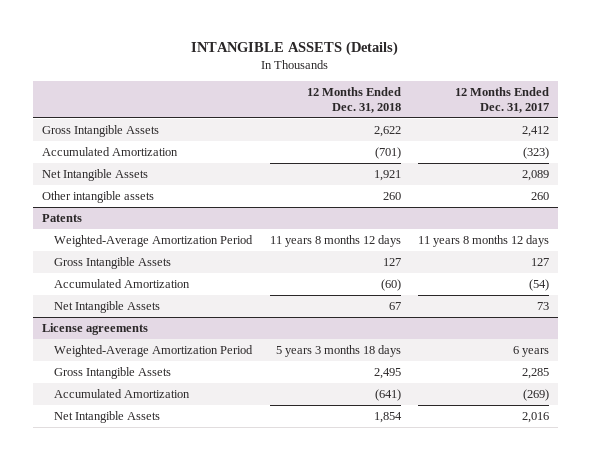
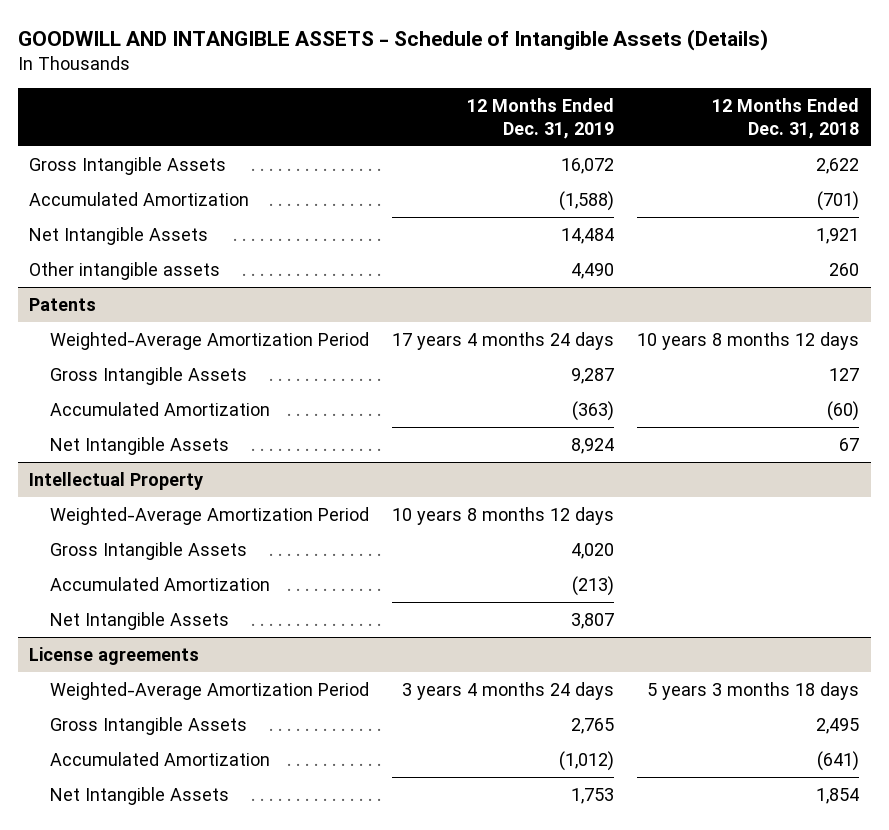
[191,41,399,57] INTANGIBLE ASSETS (Details) -> [17,28,768,51] GOODWILL AND INTANGIBLE ASSETS - Schedule of Intangible Assets (Details)
[455,87,550,113] 12 Months Ended Dec. 31, 2017 -> none
none -> [467,97,615,139] 12 Months Ended Dec. 31, 2019
[269,235,401,248] 11 years 8 months 12 days -> [637,331,860,350] 10 years 8 months 12 days
none -> [29,471,204,490] Intellectual Property
none -> [49,506,369,525] Weighted-Average Amortization Period
none -> [49,541,247,560] Gross Intangible Assets
none -> [49,576,270,591] Accumulated Amortization
none -> [49,611,229,630] Net Intangible Assets

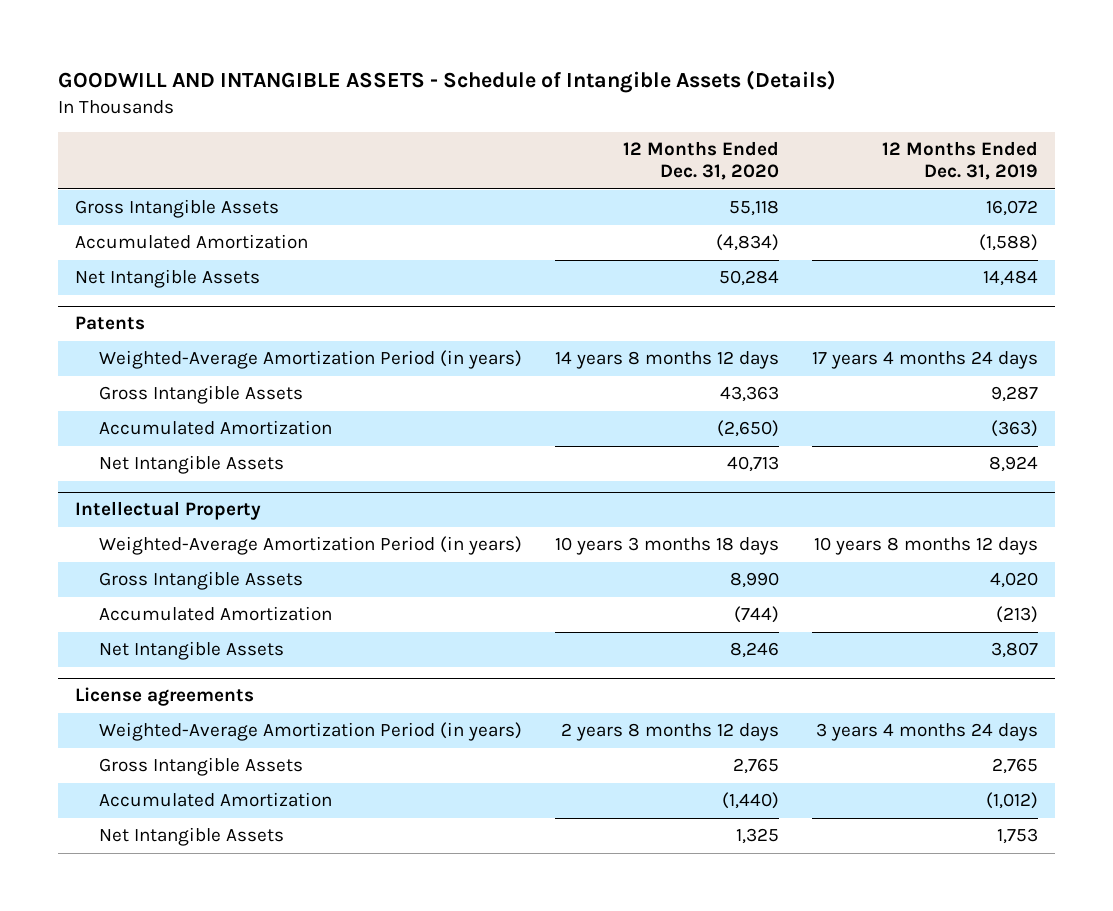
[712,97,860,139] 12 Months Ended Dec. 31, 2018 -> none
none -> [623,141,780,181] 12 Months Ended Dec. 31, 2020
[29,261,221,280] Other intangible assets -> none
[49,331,369,350] Weighted-Average Amortization Period -> [99,350,523,370] Weighted-Average Amortization Period (in years)
[49,506,369,525] Weighted-Average Amortization Period -> [99,536,523,556] Weighted-Average Amortization Period (in years)
[49,681,369,700] Weighted-Average Amortization Period -> [99,722,523,742] Weighted-Average Amortization Period (in years)

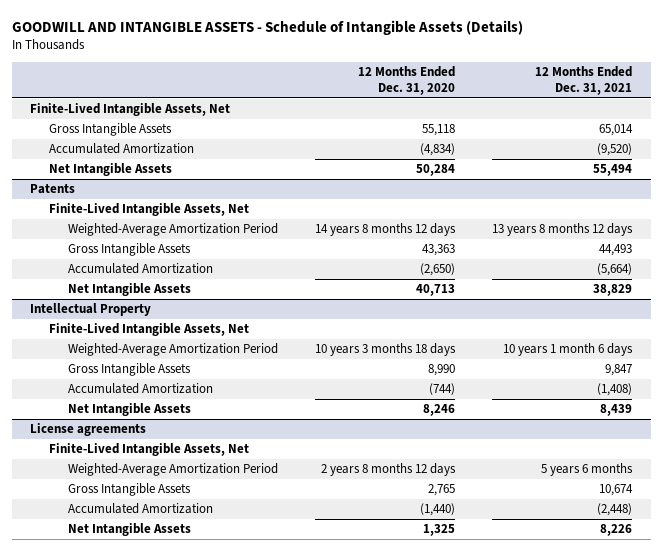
[882,141,1039,181] 12 Months Ended Dec. 31, 2019 -> none
none -> [535,66,633,95] 12 Months Ended Dec. 31, 2021
none -> [30,103,231,117] Finite-Lived Intangible Assets, Net
none -> [49,203,250,217] Finite-Lived Intangible Assets, Net
[99,350,523,370] Weighted-Average Amortization Period (in years) -> [68,223,279,237] Weighted-Average Amortization Period
none -> [49,323,250,337] Finite-Lived Intangible Assets, Net
[99,536,523,556] Weighted-Average Amortization Period (in years) -> [68,343,279,357] Weighted-Average Amortization Period
none -> [49,443,250,457] Finite-Lived Intangible Assets, Net
[99,722,523,742] Weighted-Average Amortization Period (in years) -> [68,463,279,477] Weighted-Average Amortization Period

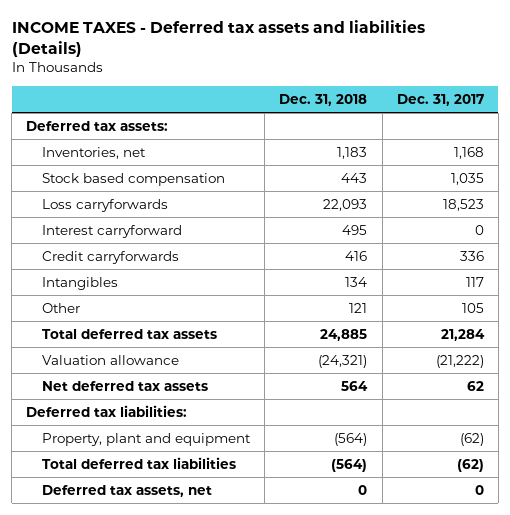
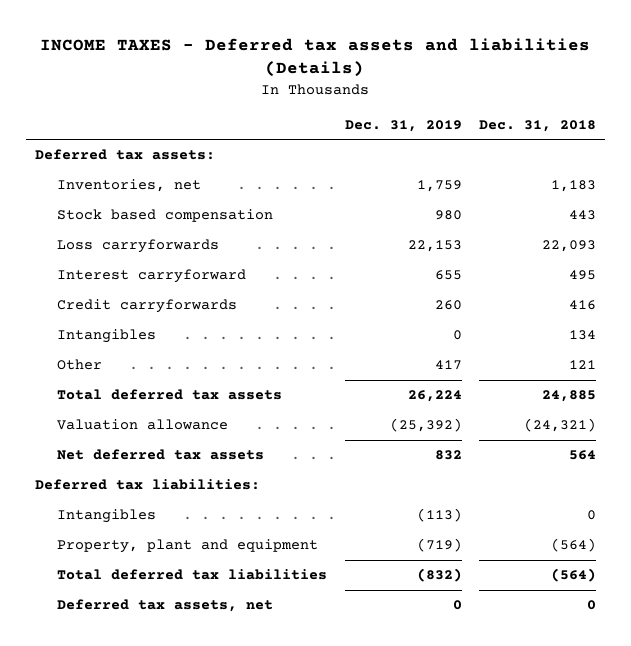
[396,93,484,106] Dec. 31, 2017 -> none
none -> [344,119,462,132] Dec. 31, 2019
none -> [57,509,157,524] Intangibles

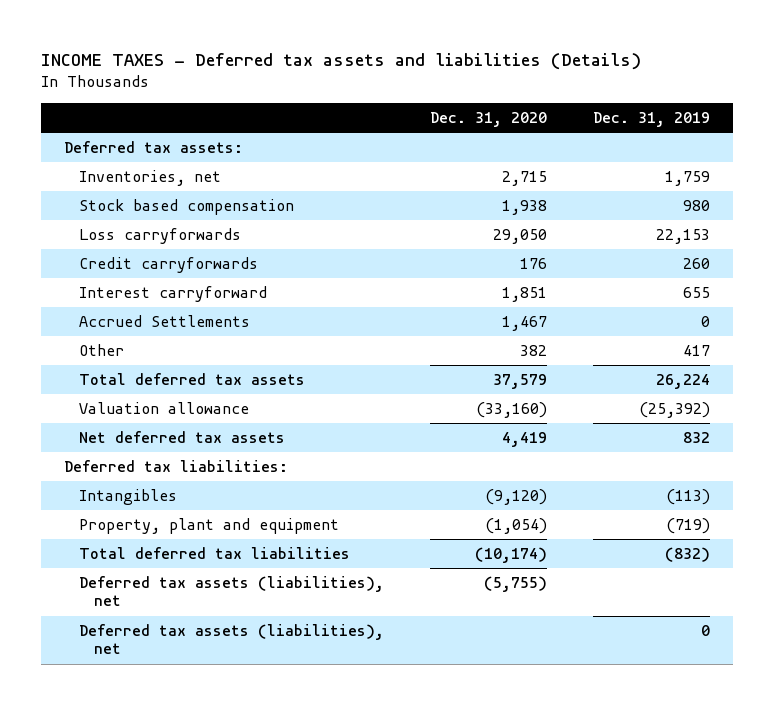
[479,119,597,132] Dec. 31, 2018 -> none
none -> [430,111,548,127] Dec. 31, 2020
[57,329,157,344] Intangibles -> none
[57,269,247,284] Interest carryforward -> [78,286,267,303] Interest carryforward
none -> [78,315,250,328] Accrued Settlements
none -> [78,576,384,607] Deferred tax assets (liabilities), net
[57,599,274,613] Deferred tax assets, net -> [78,624,384,655] Deferred tax assets (liabilities), net

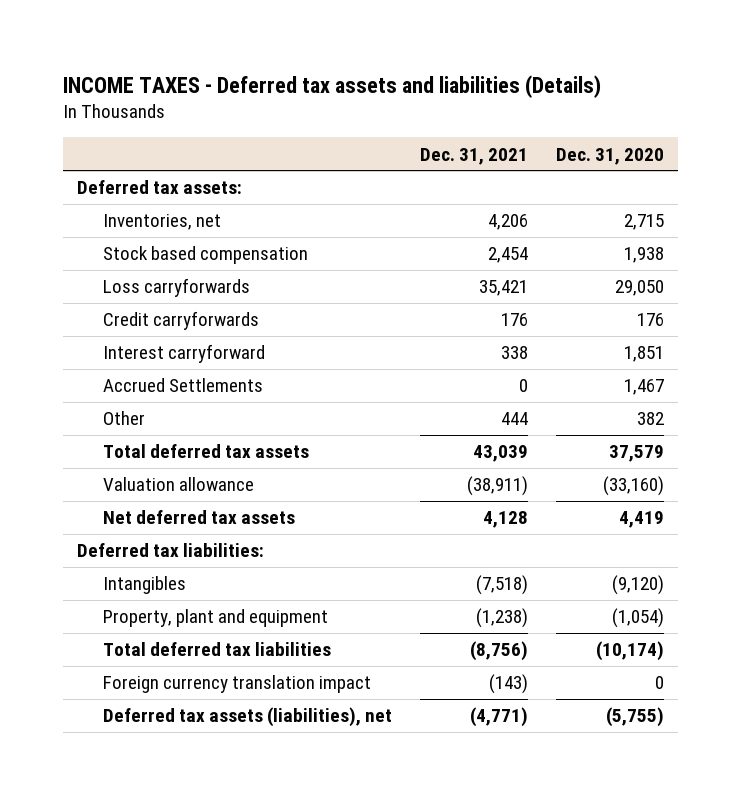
[593,111,711,127] Dec. 31, 2019 -> none
none -> [419,147,528,165] Dec. 31, 2021
none -> [102,675,371,694] Foreign currency translation impact
[78,624,384,655] Deferred tax assets (liabilities), net -> none

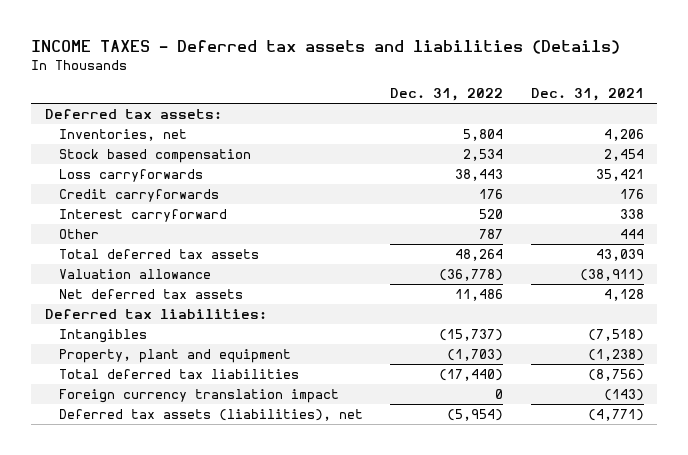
[556,147,665,165] Dec. 31, 2020 -> none
none -> [390,87,504,101] Dec. 31, 2022
[102,378,263,393] Accrued Settlements -> none

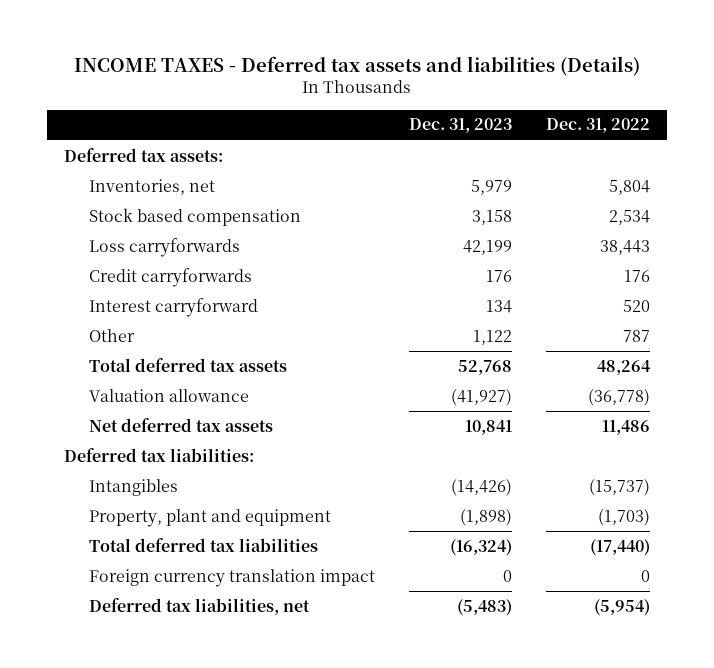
[530,87,644,101] Dec. 31, 2021 -> none
none -> [409,118,513,134] Dec. 31, 2023
[59,409,364,422] Deferred tax assets (liabilities), net -> [88,597,310,615] Deferred tax liabilities, net

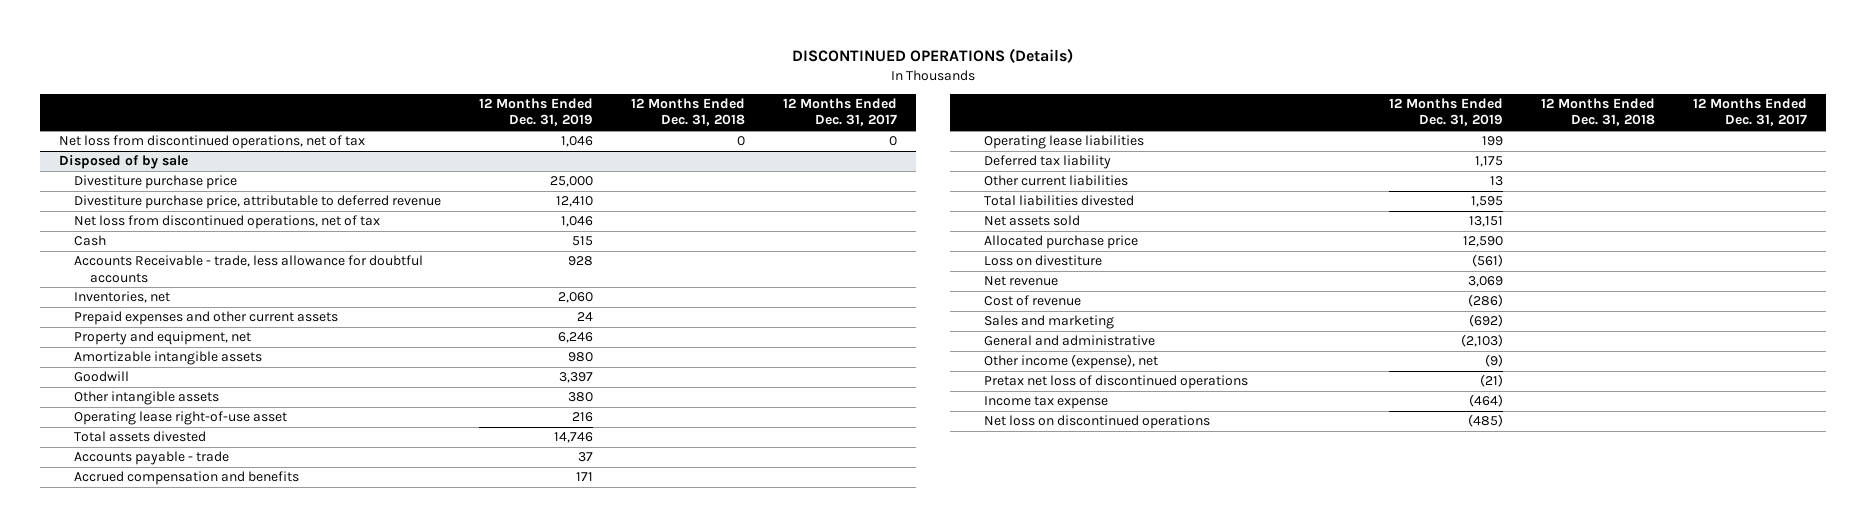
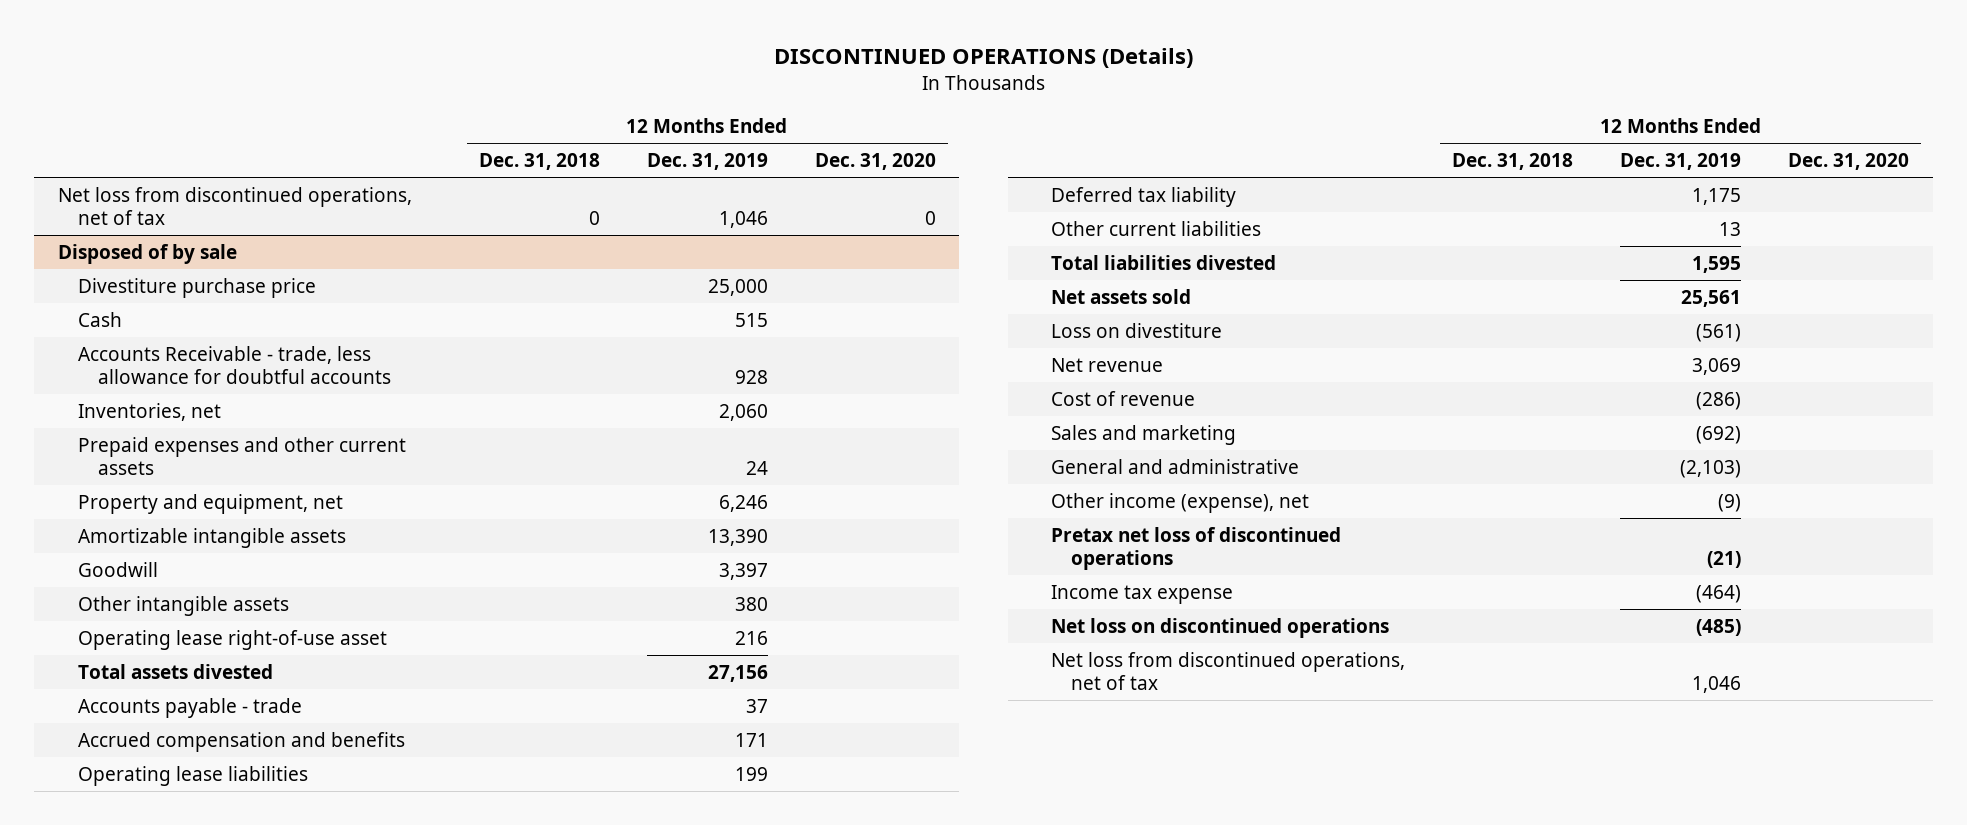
[782,98,897,127] 12 Months Ended Dec. 31, 2017 -> none
none -> [814,153,936,171] Dec. 31, 2020
[74,195,442,210] Divestiture purchase price, attributable to deferred revenue -> none
[568,352,594,363] 980 -> [707,528,768,546] 13,390
[554,432,594,444] 14,746 -> [707,664,768,682] 27,156
[984,235,1139,250] Allocated purchase price -> none
[1469,216,1504,228] 13,151 -> [1681,289,1742,307] 25,561
[74,215,381,230] Net loss from discontinued operations, net of tax -> [1051,651,1406,690] Net loss from discontinued operations, net of tax

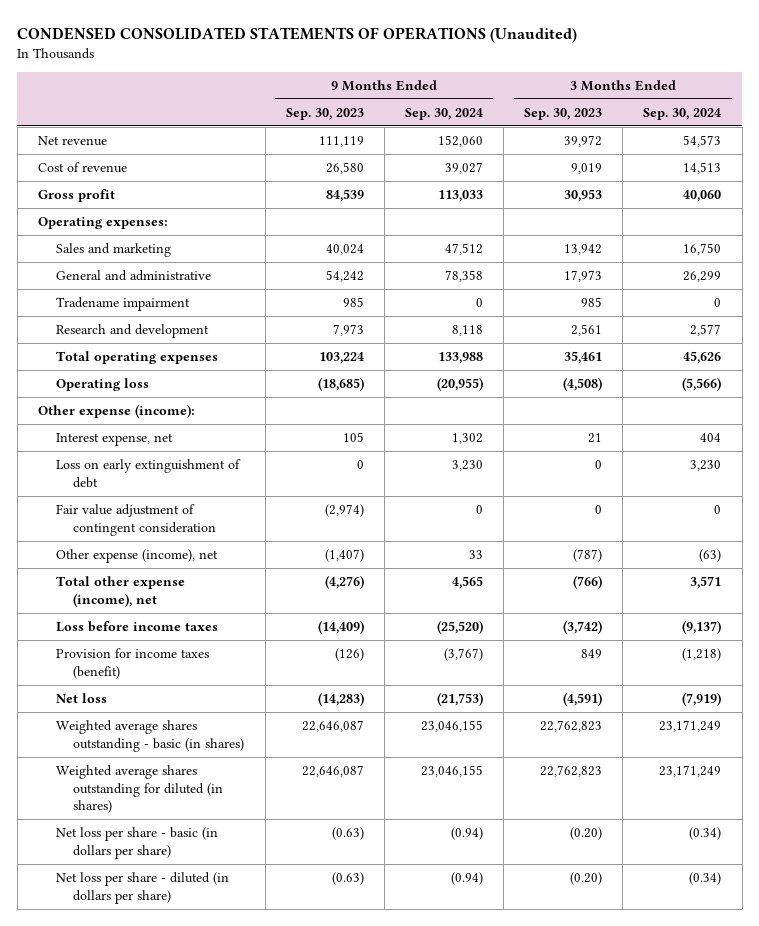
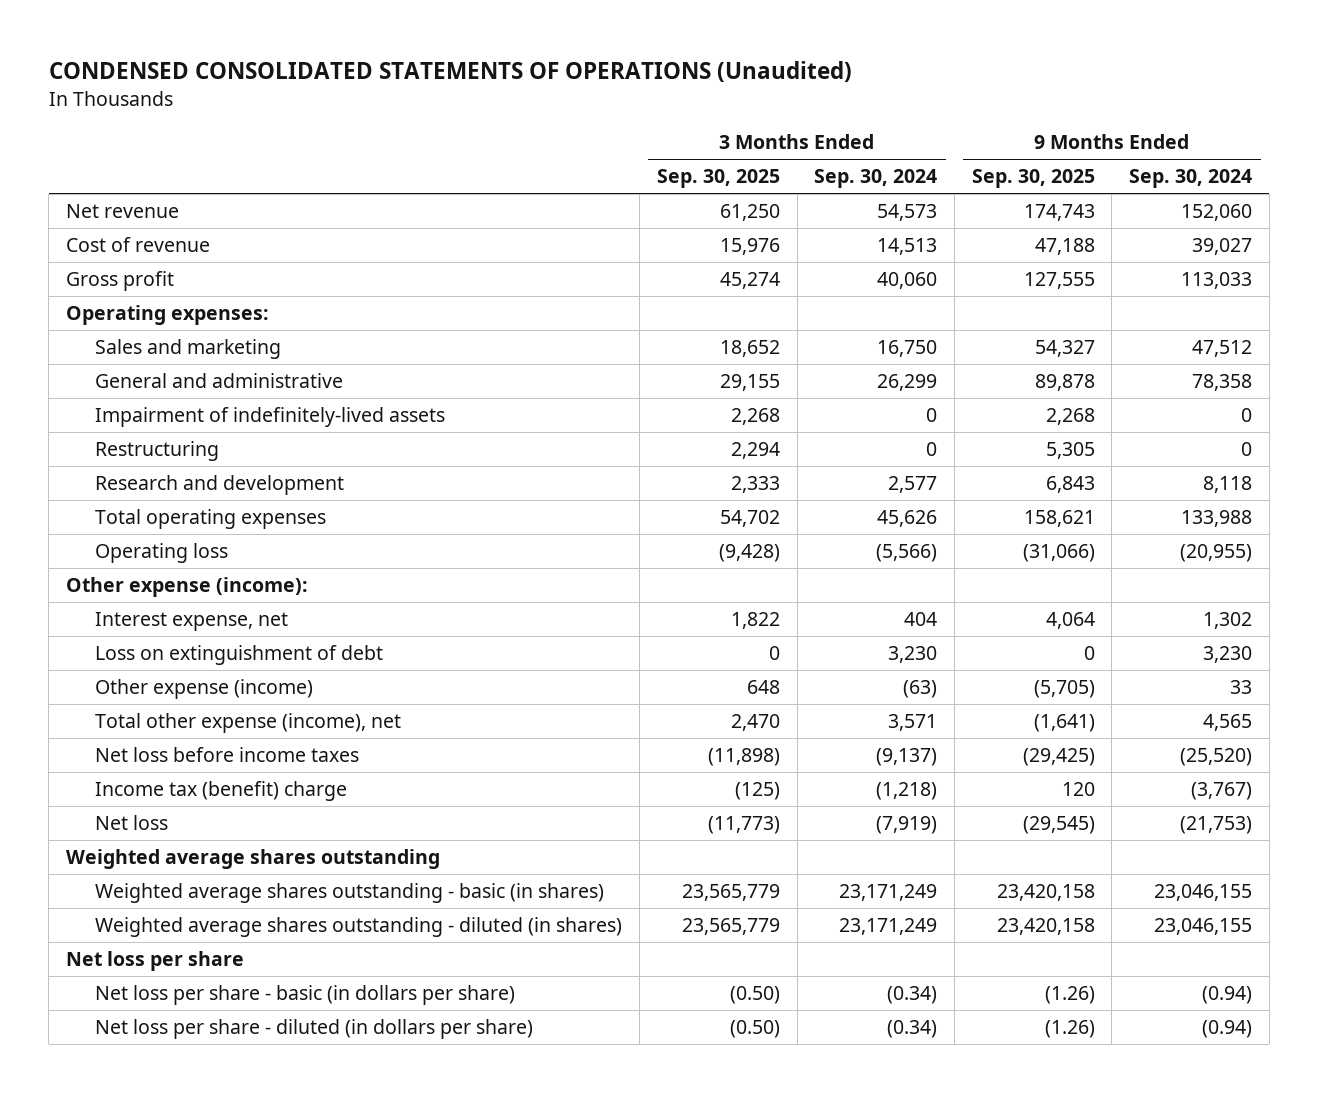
[285,107,364,120] Sep. 30, 2023 -> none
[524,107,603,120] Sep. 30, 2023 -> none
none -> [656,169,780,189] Sep. 30, 2025
none -> [971,169,1095,189] Sep. 30, 2025
[55,297,190,312] Tradename impairment -> [95,407,446,428] Impairment of indefinitely-lived assets
none -> [95,441,220,462] Restructuring
[55,504,217,536] Fair value adjustment of contingent consideration -> none
[55,459,241,488] Loss on early extinguishment of debt -> [95,645,384,666] Loss on extinguishment of debt
[55,549,218,564] Other expense (income), net -> [95,679,314,700] Other expense (income)
[55,621,218,633] Loss before income taxes -> [95,747,360,763] Net loss before income taxes
[55,648,209,679] Provision for income taxes (benefit) -> [95,781,348,802] Income tax (benefit) charge
none -> [65,849,440,870] Weighted average shares outstanding
[55,765,224,814] Weighted average shares outstanding for diluted (in shares) -> [95,917,623,938] Weighted average shares outstanding - diluted (in shares)
none -> [65,951,244,972] Net loss per share

